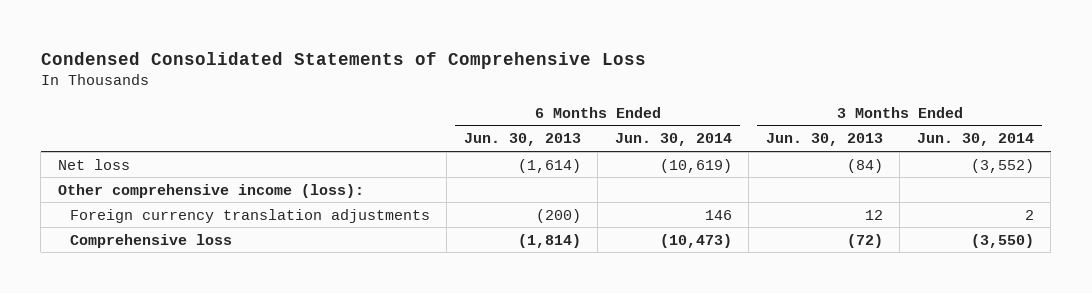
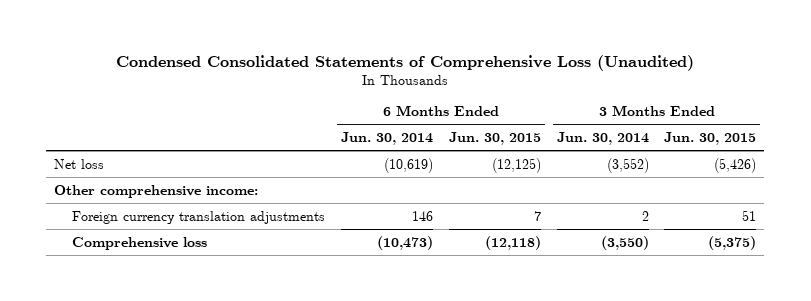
[40,51,646,69] Condensed Consolidated Statements of Comprehensive Loss -> [116,55,695,72] Condensed Consolidated Statements of Comprehensive Loss (Unaudited)
[463,133,581,147] Jun. 30, 2013 -> none
[765,133,883,147] Jun. 30, 2013 -> none
none -> [448,132,541,146] Jun. 30, 2015
none -> [664,132,757,146] Jun. 30, 2015
[58,183,365,198] Other comprehensive income (loss): -> [54,184,259,198] Other comprehensive income:

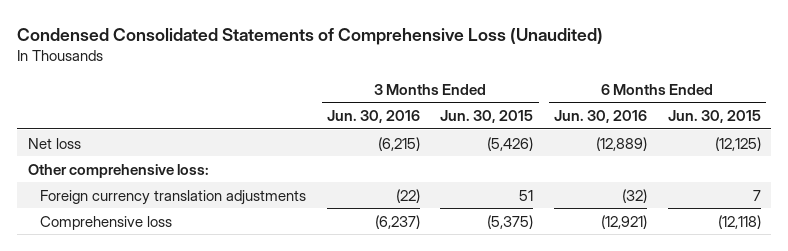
[340,132,433,146] Jun. 30, 2014 -> none
[556,132,649,146] Jun. 30, 2014 -> none
none -> [326,110,420,124] Jun. 30, 2016
none -> [553,110,647,124] Jun. 30, 2016
[54,184,259,198] Other comprehensive income: -> [27,163,209,178] Other comprehensive loss:

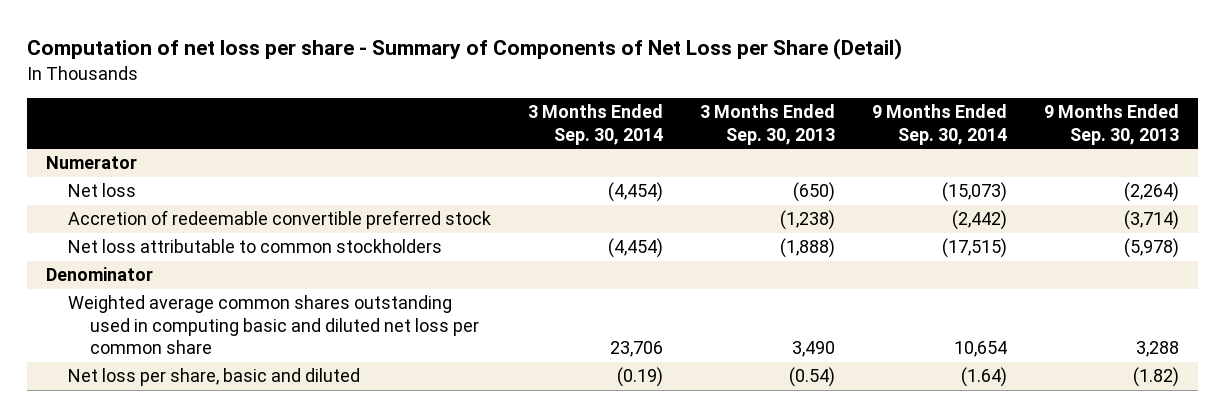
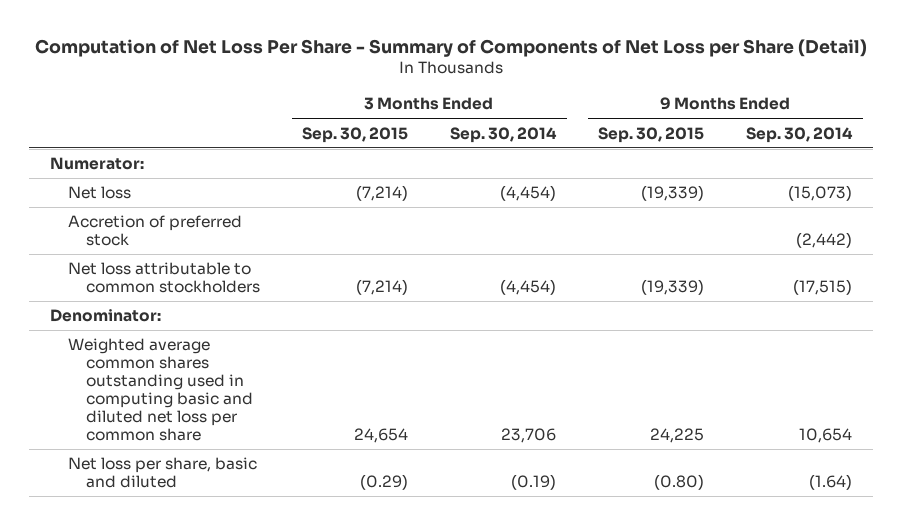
[27,38,903,61] Computation of net loss per share - Summary of Components of Net Loss per Share (Detail) -> [35,38,868,57] Computation of Net Loss Per Share - Summary of Components of Net Loss per Share (Detail)
[700,104,836,145] 3 Months Ended Sep. 30, 2013 -> none
[1044,104,1180,145] 9 Months Ended Sep. 30, 2013 -> none
none -> [302,126,409,143] Sep. 30, 2015
none -> [598,126,705,143] Sep. 30, 2015
[45,156,137,170] Numerator -> [49,157,144,171] Numerator:
[68,210,492,230] Accretion of redeemable convertible preferred stock -> [67,215,242,247] Accretion of preferred stock
[45,267,153,282] Denominator -> [49,309,161,323] Denominator:

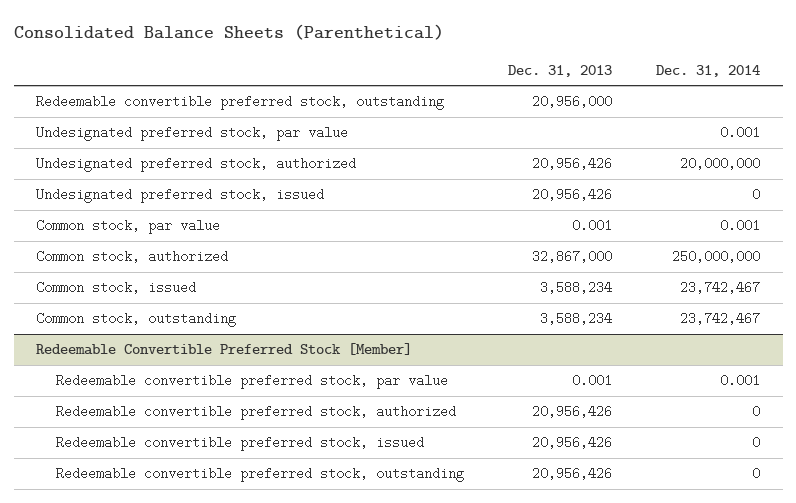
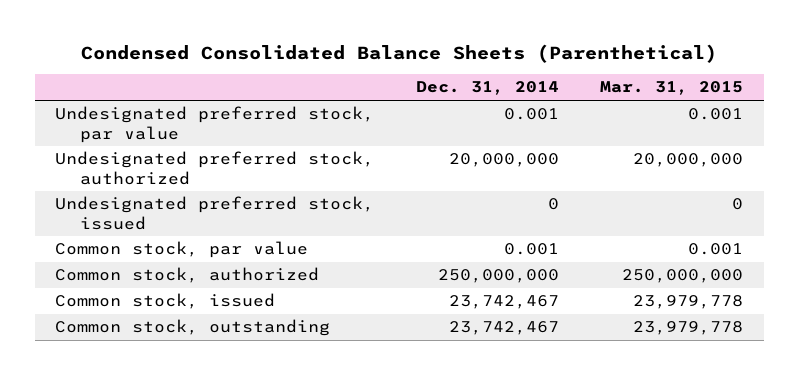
[13,24,444,41] Consolidated Balance Sheets (Parenthetical) -> [81,43,718,63] Condensed Consolidated Balance Sheets (Parenthetical)
[508,64,613,77] Dec. 31, 2013 -> none
none -> [600,81,744,96] Mar. 31, 2015
[35,95,444,111] Redeemable convertible preferred stock, outstanding -> none
[35,343,412,356] Redeemable Convertible Preferred Stock [Member] -> none
[56,374,449,390] Redeemable convertible preferred stock, par value -> none
[56,405,457,421] Redeemable convertible preferred stock, authorized -> none
[56,436,425,452] Redeemable convertible preferred stock, issued -> none
[56,467,465,483] Redeemable convertible preferred stock, outstanding -> none

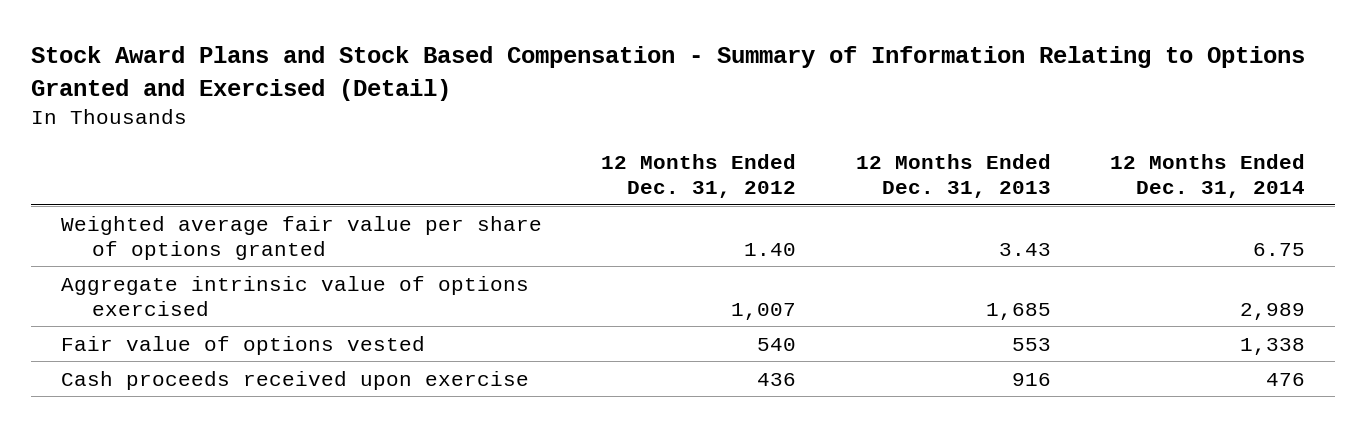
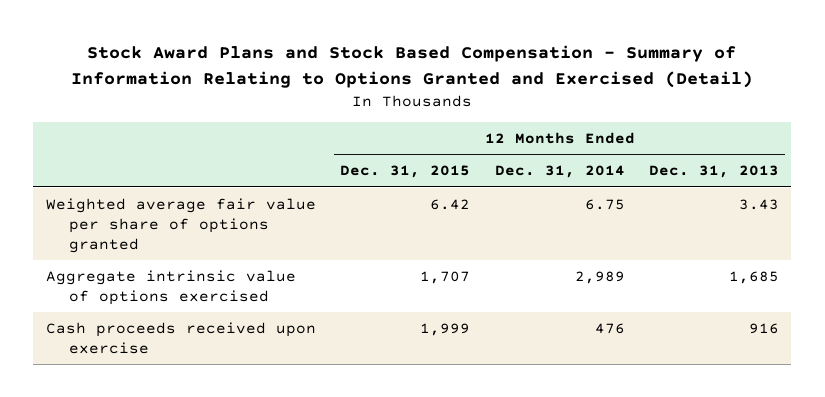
[601,154,797,199] 12 Months Ended Dec. 31, 2012 -> none
none -> [340,165,471,179] Dec. 31, 2015
[60,335,425,355] Fair value of options vested -> none

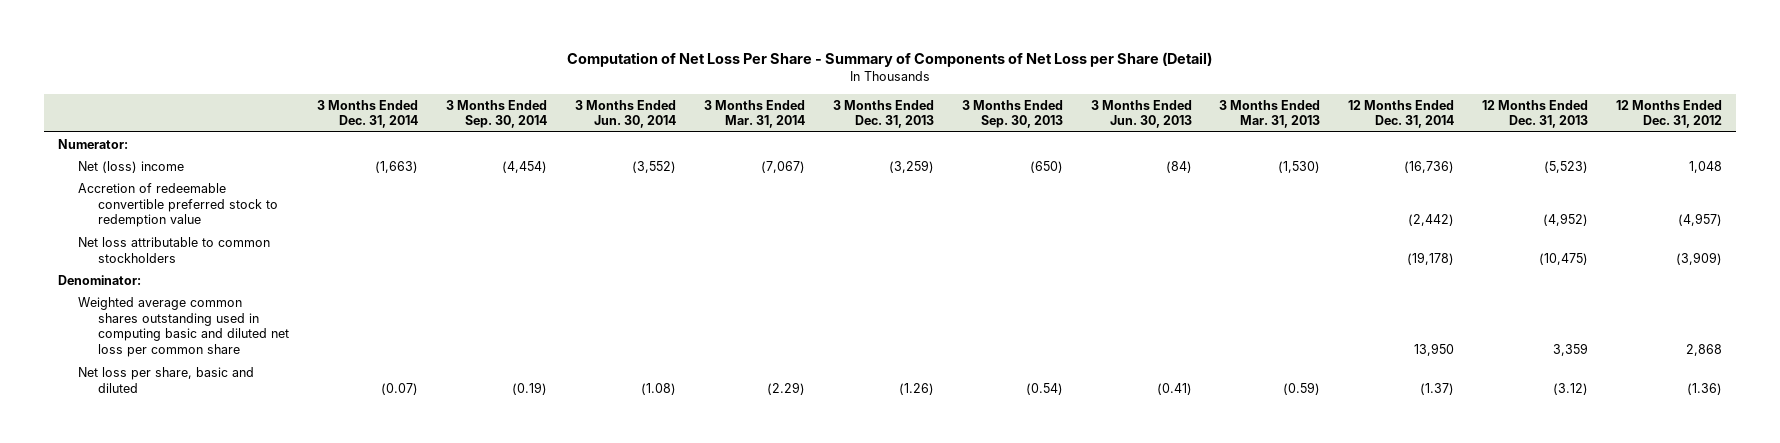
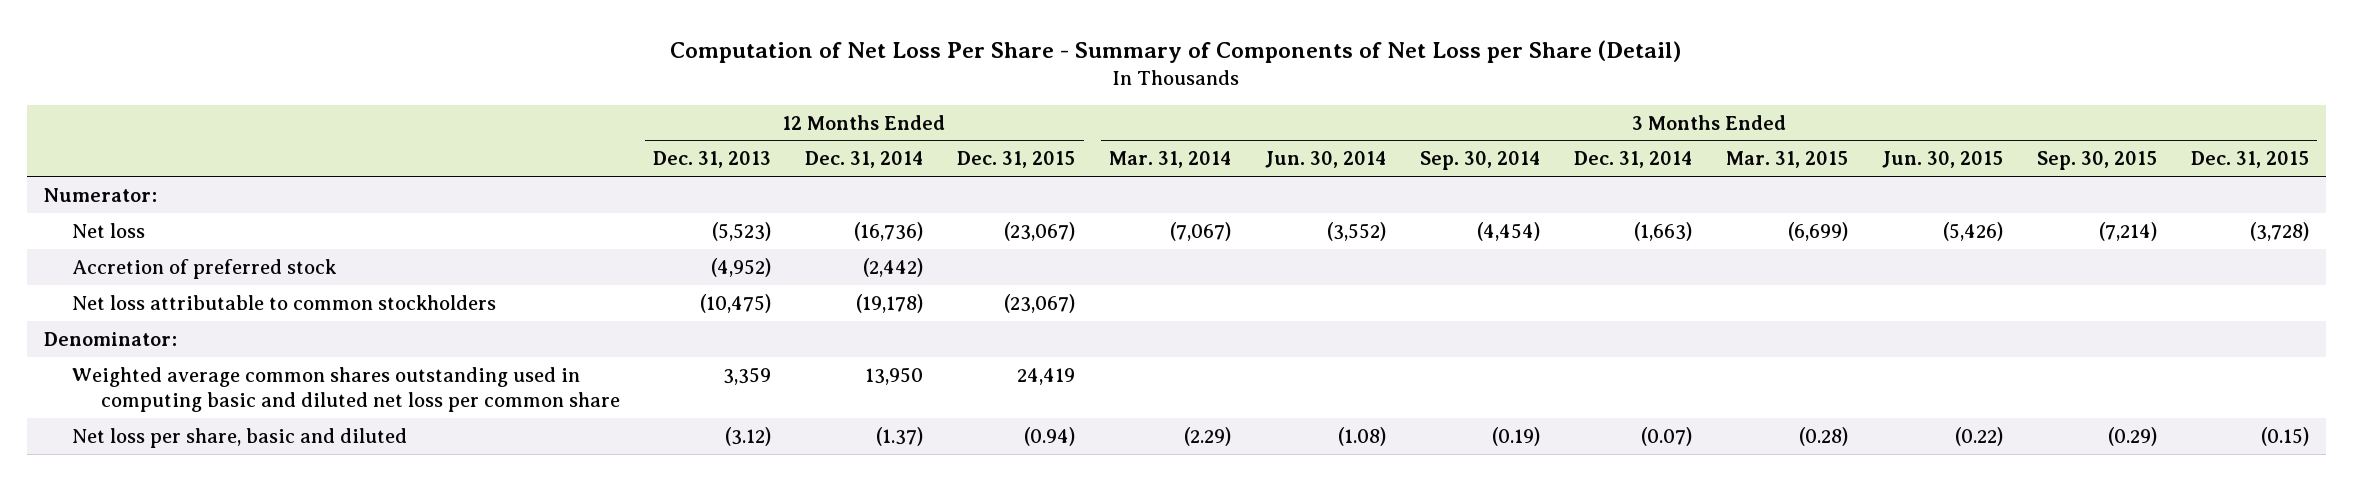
[832,99,934,129] 3 Months Ended Dec. 31, 2013 -> none
[961,99,1063,129] 3 Months Ended Sep. 30, 2013 -> none
[1090,99,1192,129] 3 Months Ended Jun. 30, 2013 -> none
[1219,99,1321,129] 3 Months Ended Mar. 31, 2013 -> none
[1616,99,1723,129] 12 Months Ended Dec. 31, 2012 -> none
none -> [957,151,1076,169] Dec. 31, 2015
none -> [1726,151,1849,169] Mar. 31, 2015
none -> [1882,151,2004,169] Jun. 30, 2015
none -> [2036,151,2157,171] Sep. 30, 2015
none -> [2190,151,2309,169] Dec. 31, 2015
[78,160,185,173] Net (loss) income -> [72,222,146,238] Net loss
[78,182,279,228] Accretion of redeemable convertible preferred stock to redemption value -> [72,258,338,279] Accretion of preferred stock

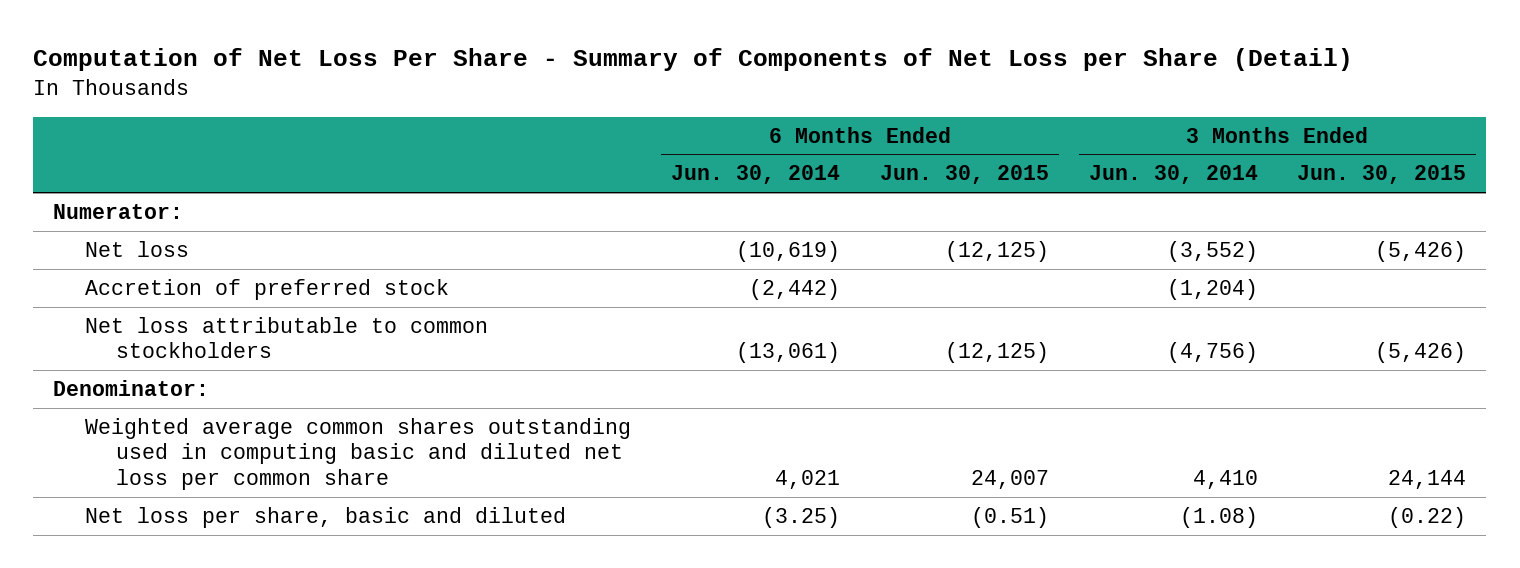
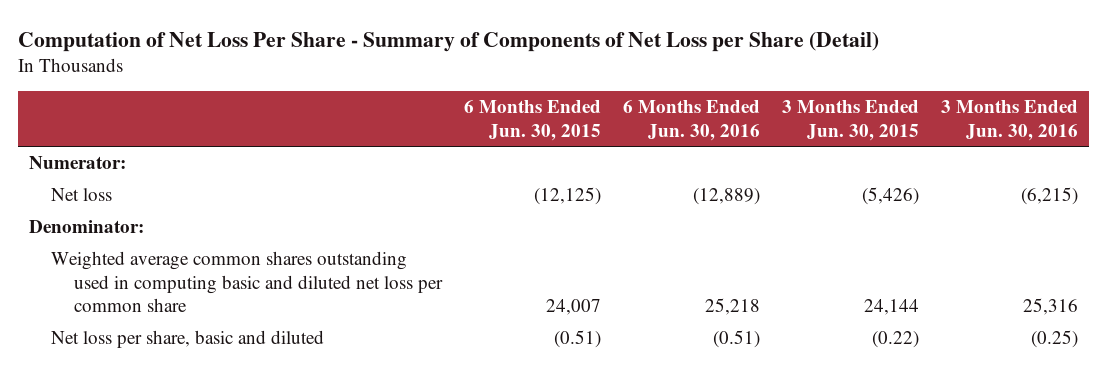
[670,165,840,185] Jun. 30, 2014 -> none
[1088,165,1258,185] Jun. 30, 2014 -> none
none -> [622,99,760,141] 6 Months Ended Jun. 30, 2016
none -> [940,99,1078,141] 3 Months Ended Jun. 30, 2016
[84,278,449,300] Accretion of preferred stock -> none
[84,316,488,359] Net loss attributable to common stockholders -> none

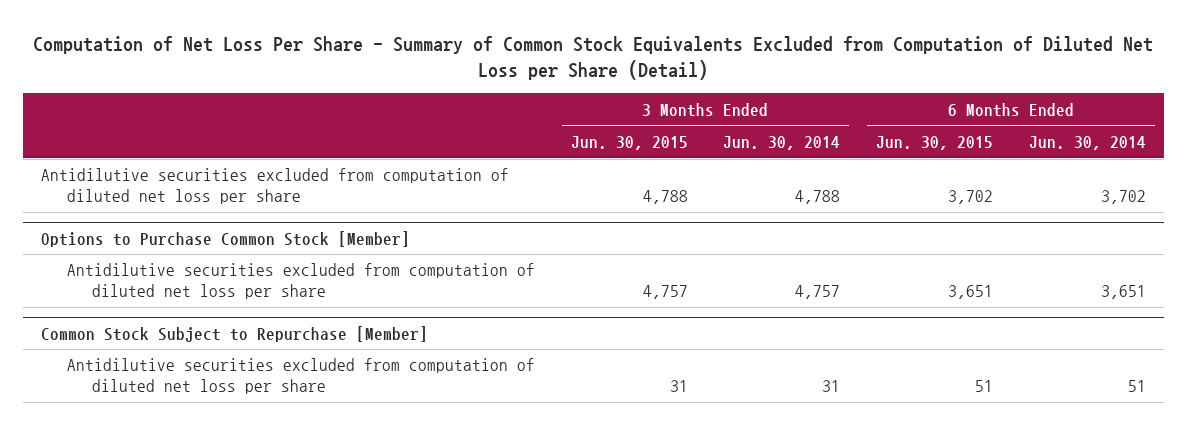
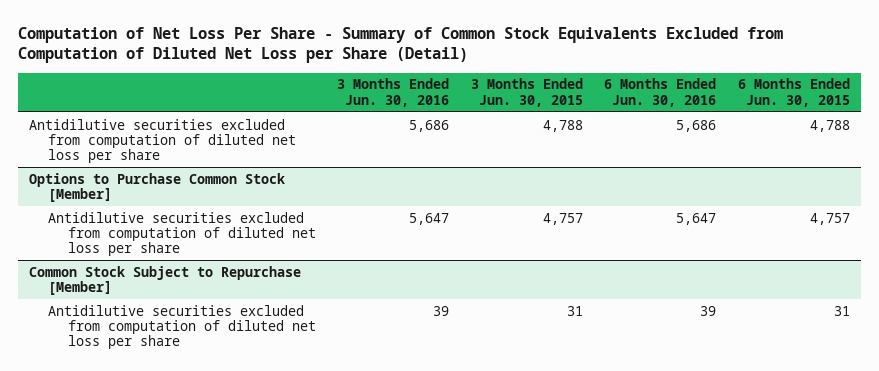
[723,136,841,151] Jun. 30, 2014 -> none
[1028,136,1146,151] Jun. 30, 2014 -> none
none -> [337,78,450,107] 3 Months Ended Jun. 30, 2016
none -> [604,78,717,107] 6 Months Ended Jun. 30, 2016
[947,190,993,205] 3,702 -> [810,119,851,132] 4,788
[947,285,993,300] 3,651 -> [810,212,851,225] 4,757
[974,380,993,393] 51 -> [834,305,851,316] 31

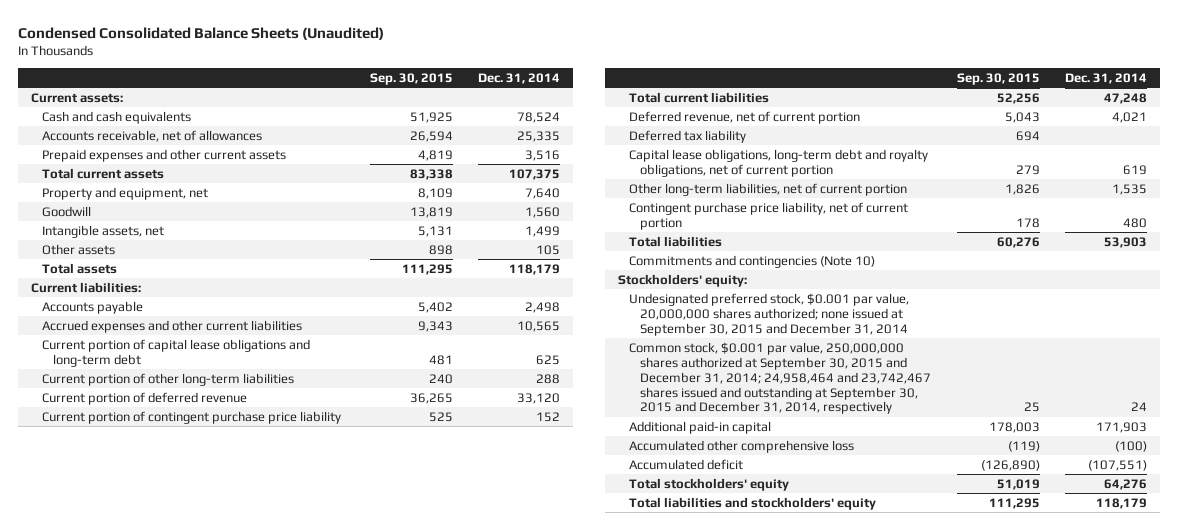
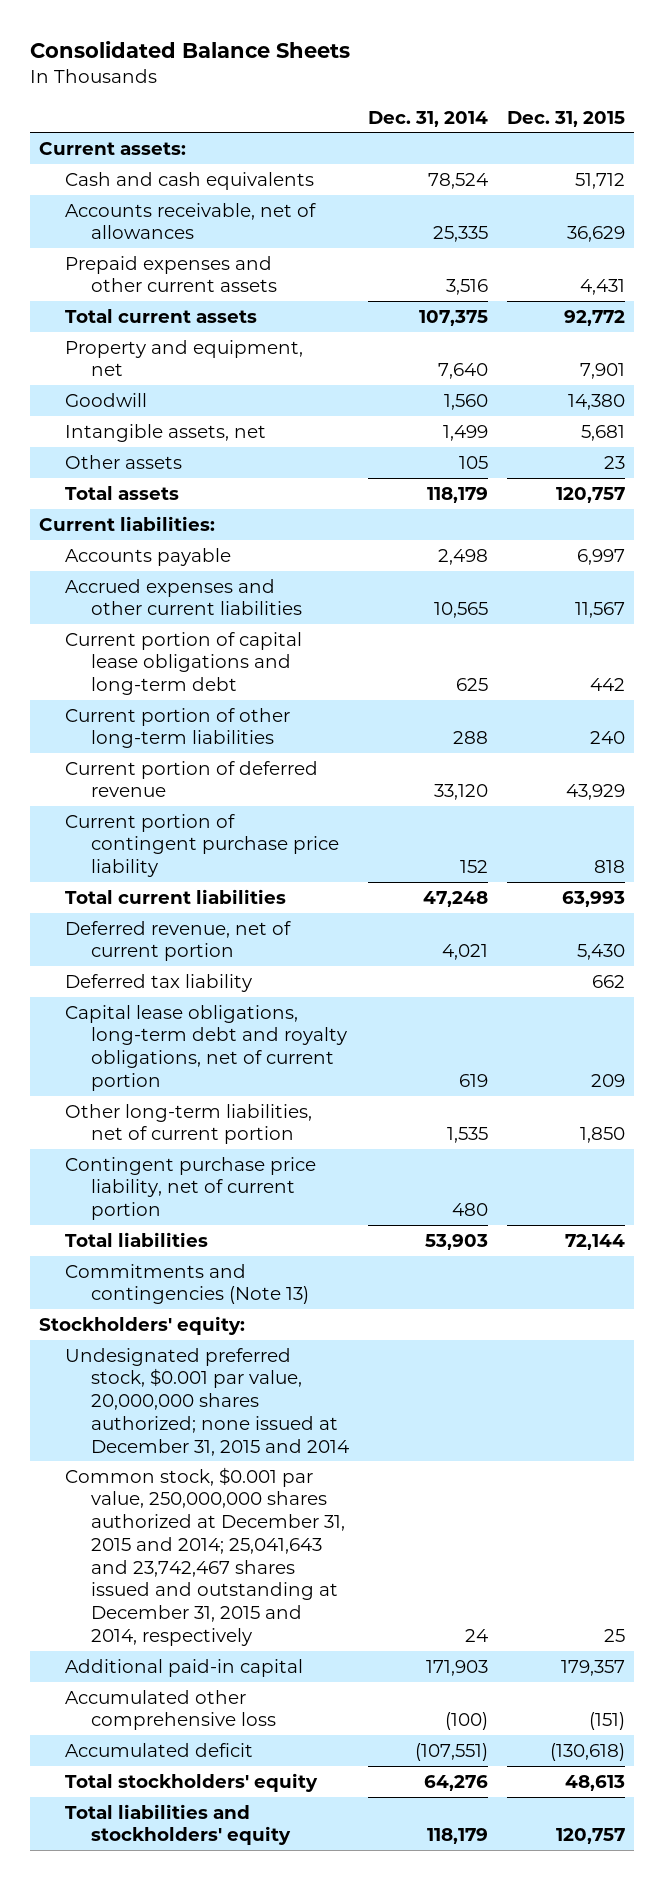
[17,26,384,40] Condensed Consolidated Balance Sheets (Unaudited) -> [29,41,350,59] Consolidated Balance Sheets
[369,72,453,85] Sep. 30, 2015 -> none
none -> [507,110,626,127] Dec. 31, 2015
[629,254,876,268] Commitments and contingencies (Note 10) -> [65,1263,310,1305] Commitments and contingencies (Note 13)
[629,292,910,336] Undesignated preferred stock, $0.001 par value, 20,000,000 shares authorized; none issued at September 30, 2015 and December 31, 2014 -> [65,1347,350,1456] Undesignated preferred stock, $0.001 par value, 20,000,000 shares authorized; none issued at December 31, 2015 and 2014
[629,341,932,415] Common stock, $0.001 par value, 250,000,000 shares authorized at September 30, 2015 and December 31, 2014; 24,958,464 and 23,742,467 shares issued and outstanding at September 30, 2015 and December 31, 2014, respectively -> [65,1466,346,1646] Common stock, $0.001 par value, 250,000,000 shares authorized at December 31, 2015 and 2014; 25,041,643 and 23,742,467 shares issued and outstanding at December 31, 2015 and 2014, respectively

